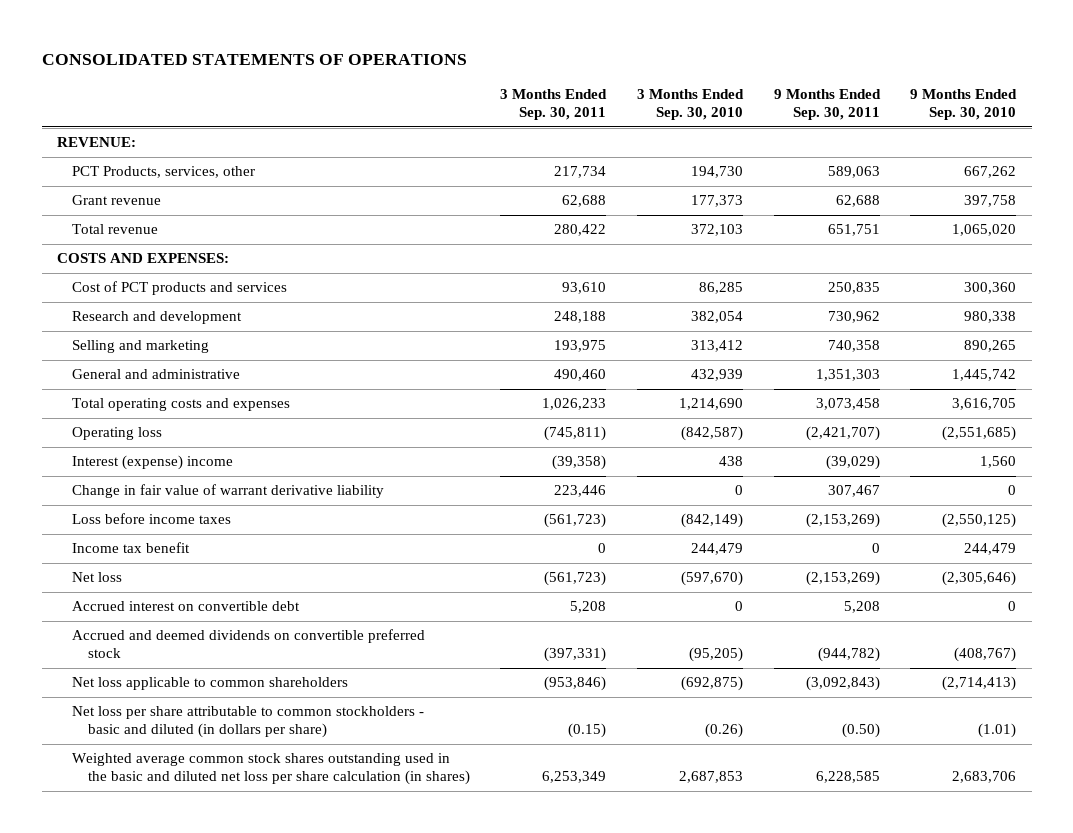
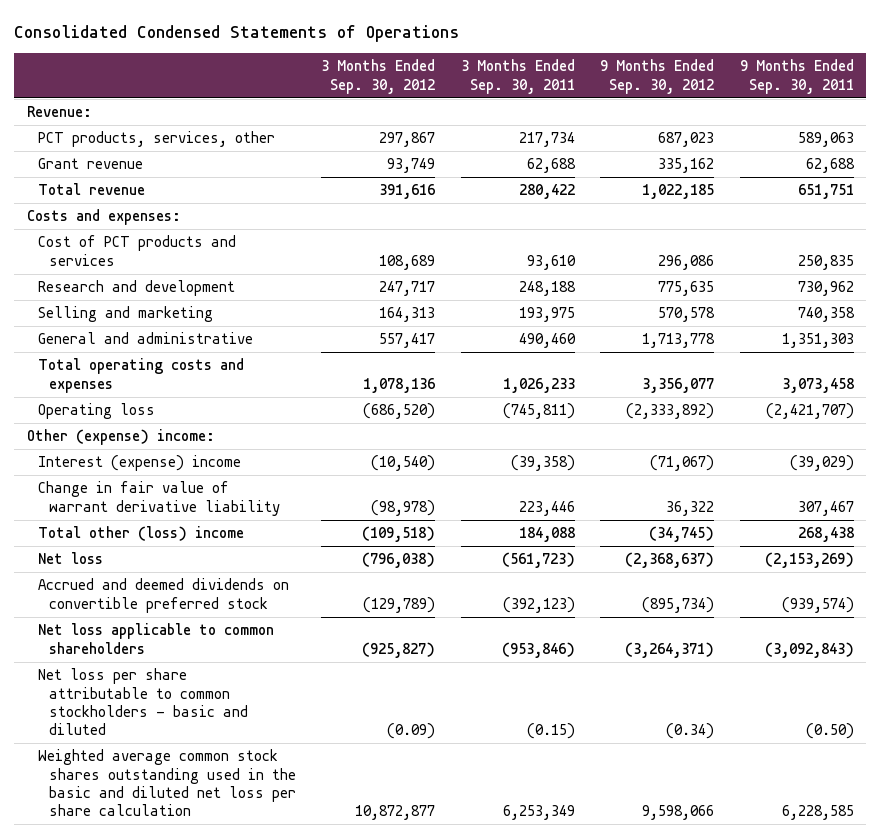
[41,54,467,66] CONSOLIDATED STATEMENTS OF OPERATIONS -> [14,24,460,42] Consolidated Condensed Statements of Operations
[636,89,744,121] 3 Months Ended Sep. 30, 2010 -> none
[910,89,1018,121] 9 Months Ended Sep. 30, 2010 -> none
none -> [321,59,436,94] 3 Months Ended Sep. 30, 2012
none -> [600,59,715,94] 9 Months Ended Sep. 30, 2012
[56,137,136,148] REVENUE: -> [26,106,92,118] Revenue:
[72,166,256,179] PCT Products, services, other -> [37,131,275,148] PCT products, services, other
[56,253,229,264] COSTS AND EXPENSES: -> [26,209,181,226] Costs and expenses:
none -> [26,429,215,446] Other (expense) income:
[72,513,232,525] Loss before income taxes -> none
[72,542,191,554] Income tax benefit -> none
none -> [37,526,244,542] Total other (loss) income
[72,601,301,612] Accrued interest on convertible debt -> none
[544,647,607,663] (397,331) -> [502,596,575,613] (392,123)
[817,647,880,663] (944,782) -> [781,596,854,613] (939,574)
[72,706,425,739] Net loss per share attributable to common stockholders - basic and diluted (in dollars per share) -> [37,668,248,735] Net loss per share attributable to common stockholders - basic and diluted
[72,753,470,786] Weighted average common stock shares outstanding used in the basic and diluted net loss per share calculation (in shares) -> [37,749,296,816] Weighted average common stock shares outstanding used in the basic and diluted net loss per share calculation

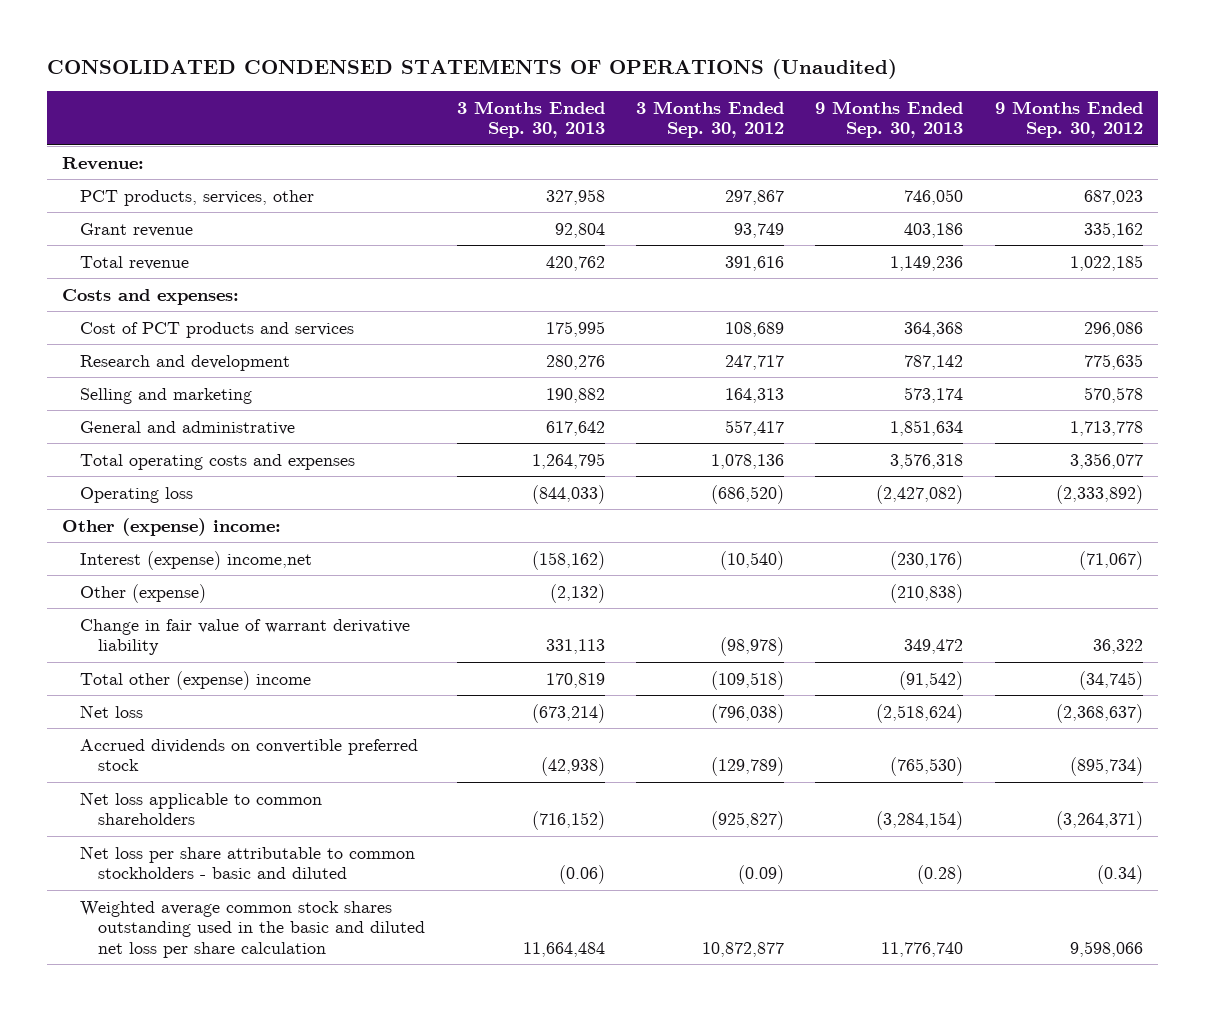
[14,24,460,42] Consolidated Condensed Statements of Operations -> [46,58,897,79] CONSOLIDATED CONDENSED STATEMENTS OF OPERATIONS (Unaudited)
[460,59,575,94] 3 Months Ended Sep. 30, 2011 -> none
[739,59,854,94] 9 Months Ended Sep. 30, 2011 -> none
none -> [456,100,605,139] 3 Months Ended Sep. 30, 2013
none -> [815,100,964,139] 9 Months Ended Sep. 30, 2013
[37,455,241,472] Interest (expense) income -> [80,550,313,570] Interest (expense) income,net
none -> [80,583,207,603] Other (expense)
[37,526,244,542] Total other (loss) income -> [80,670,312,690] Total other (expense) income
[37,578,289,613] Accrued and deemed dividends on convertible preferred stock -> [80,738,419,772] Accrued dividends on convertible preferred stock

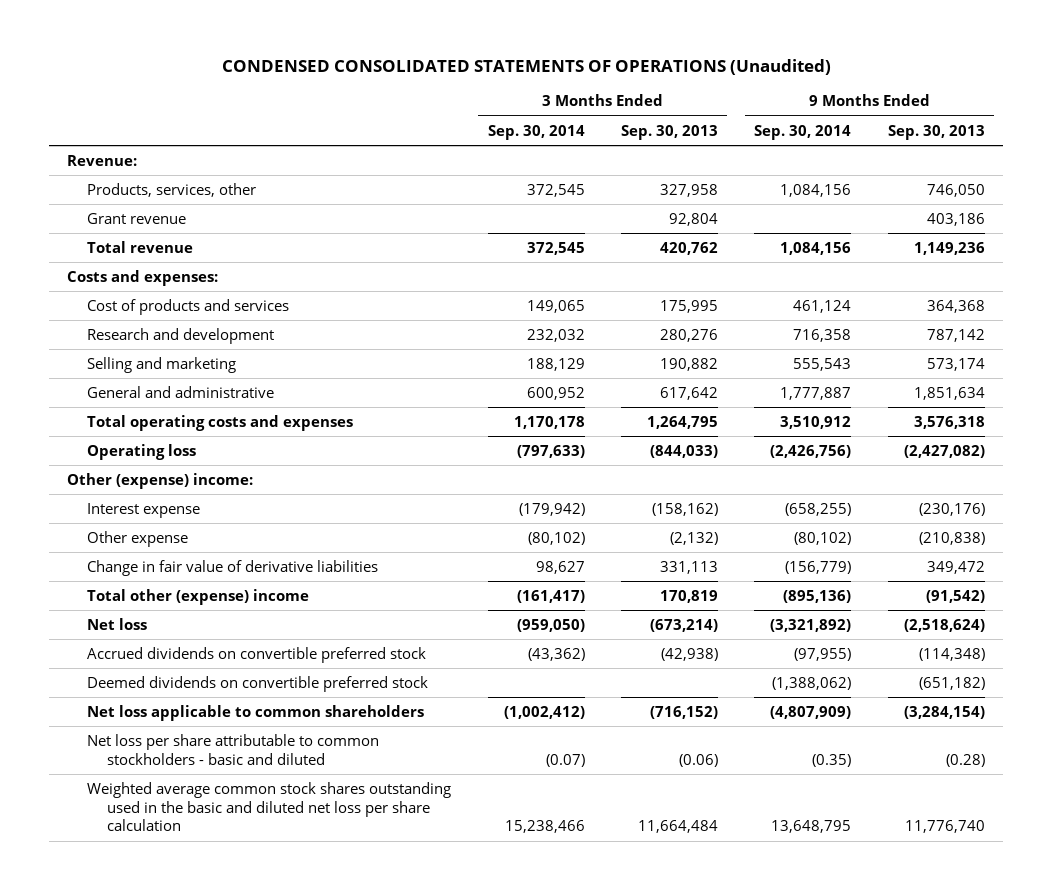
[46,58,897,79] CONSOLIDATED CONDENSED STATEMENTS OF OPERATIONS (Unaudited) -> [221,58,831,75] CONDENSED CONSOLIDATED STATEMENTS OF OPERATIONS (Unaudited)
[636,100,785,139] 3 Months Ended Sep. 30, 2012 -> none
[994,100,1143,139] 9 Months Ended Sep. 30, 2012 -> none
none -> [487,124,585,140] Sep. 30, 2014
none -> [754,124,852,140] Sep. 30, 2014
[80,189,315,206] PCT products, services, other -> [87,182,257,197] Products, services, other
[80,321,355,338] Cost of PCT products and services -> [87,298,290,315] Cost of products and services
[80,550,313,570] Interest (expense) income,net -> [87,502,201,518] Interest expense
[80,583,207,603] Other (expense) -> [87,530,189,547] Other expense
[80,618,411,656] Change in fair value of warrant derivative liability -> [87,559,379,576] Change in fair value of derivative liabilities
[890,757,964,777] (765,530) -> [918,647,985,661] (114,348)
none -> [87,675,429,692] Deemed dividends on convertible preferred stock

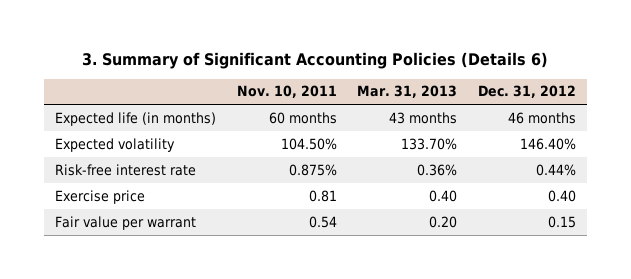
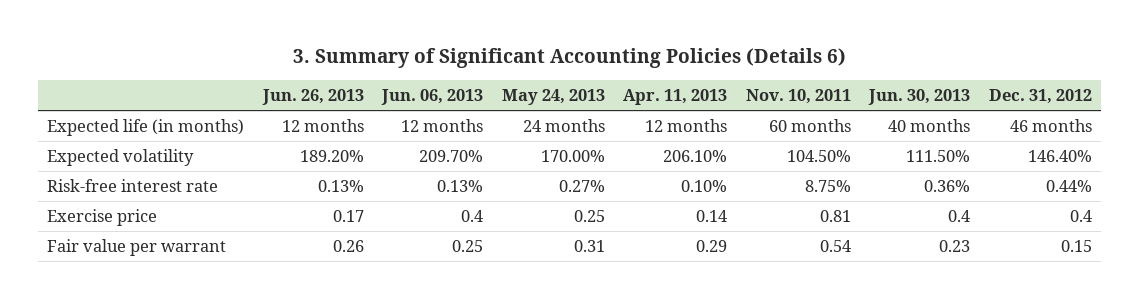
[357,85,458,99] Mar. 31, 2013 -> none
none -> [261,88,364,105] Jun. 26, 2013
none -> [381,88,484,105] Jun. 06, 2013
none -> [501,88,605,105] May 24, 2013
none -> [623,88,728,105] Apr. 11, 2013
none -> [868,88,971,105] Jun. 30, 2013
[288,163,337,176] 0.875% -> [804,180,851,193] 8.75%
[548,189,577,202] 0.40 -> [1069,210,1092,223] 0.4

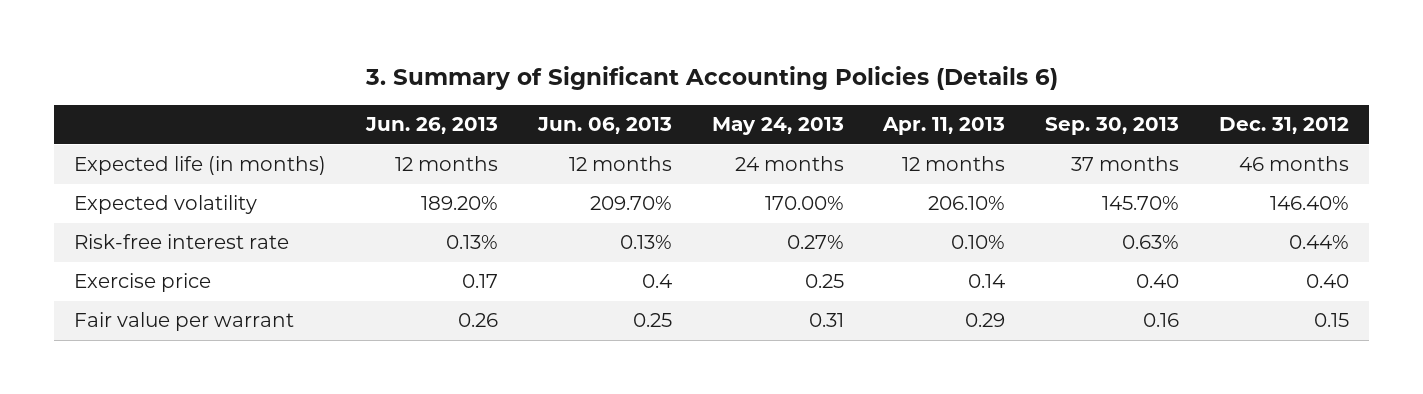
[745,88,851,104] Nov. 10, 2011 -> none
[868,88,971,105] Jun. 30, 2013 -> none
none -> [1045,117,1180,136] Sep. 30, 2013
[1069,210,1092,223] 0.4 -> [1306,274,1350,289] 0.40

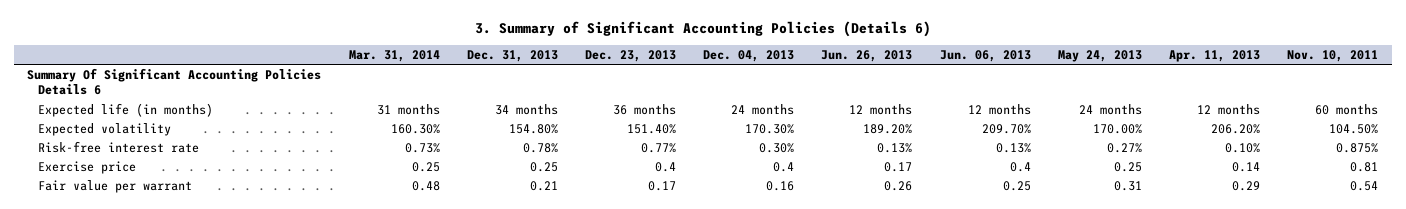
[1045,117,1180,136] Sep. 30, 2013 -> none
[1219,117,1350,135] Dec. 31, 2012 -> none
none -> [348,50,440,63] Mar. 31, 2014
none -> [466,50,558,63] Dec. 31, 2013
none -> [584,50,676,63] Dec. 23, 2013
none -> [703,50,795,63] Dec. 04, 2013
none -> [1287,50,1379,63] Nov. 10, 2011
none -> [27,67,322,96] Summary Of Significant Accounting Policies Details 6
[928,196,1006,211] 206.10% -> [1211,123,1261,134] 206.20%

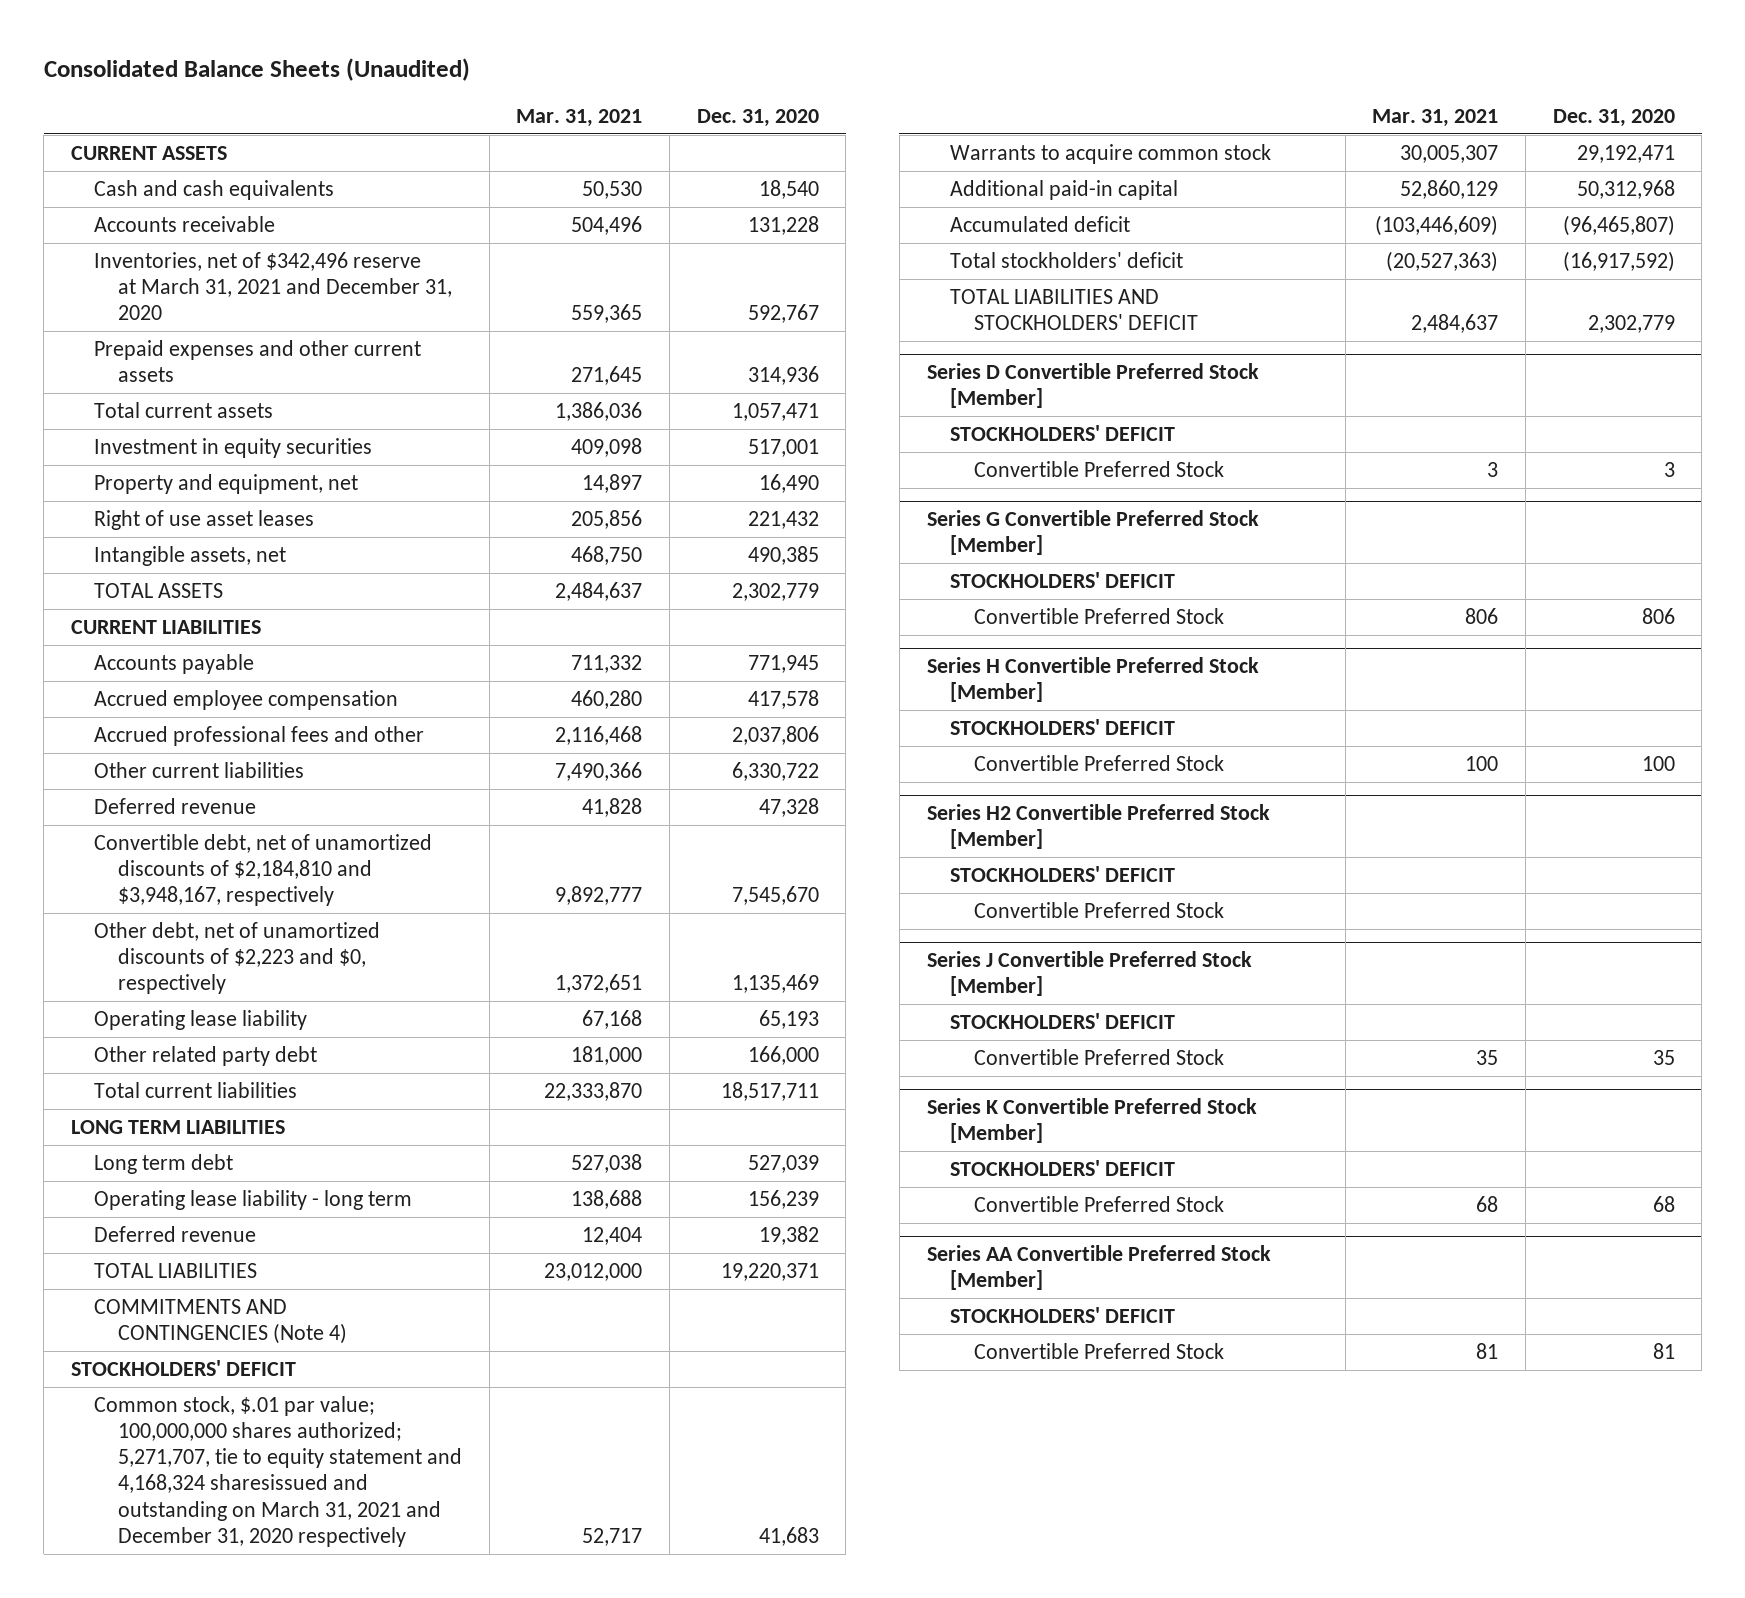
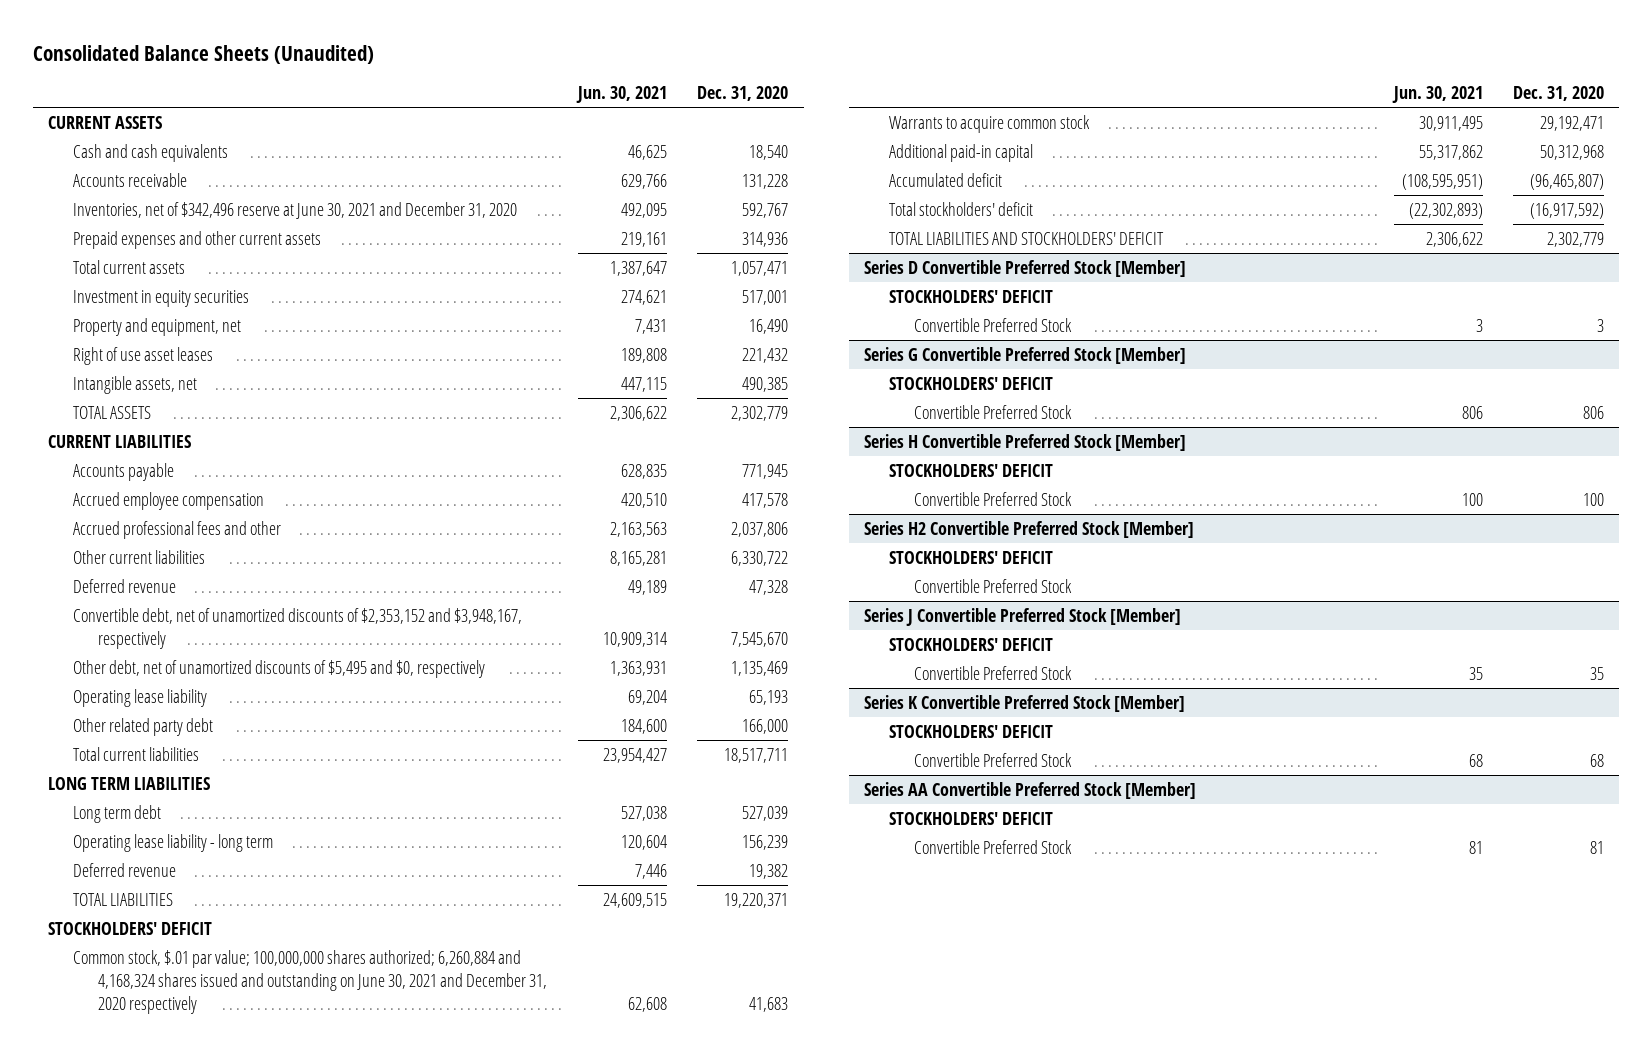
[516,109,643,128] Mar. 31, 2021 -> none
none -> [575,86,667,104] Jun. 30, 2021
[94,251,453,321] Inventories, net of $342,496 reserve at March 31, 2021 and December 31, 2020 -> [73,201,518,219] Inventories, net of $342,496 reserve at June 30, 2021 and December 31, 2020
[94,833,433,907] Convertible debt, net of unamortized discounts of $2,184,810 and $3,948,167, respectively -> [73,607,523,649] Convertible debt, net of unamortized discounts of $2,353,152 and $3,948,167, respectively
[94,921,381,995] Other debt, net of unamortized discounts of $2,223 and $0, respectively -> [73,659,486,678] Other debt, net of unamortized discounts of $5,495 and $0, respectively
[94,1298,348,1344] COMMITMENTS AND CONTINGENCIES (Note 4) -> none
[94,1395,463,1547] Common stock, $.01 par value; 100,000,000 shares authorized; 5,271,707, tie to equity statement and 4,168,324 sharesissued and outstanding on March 31, 2021 and December 31, 2020 respectively -> [73,949,548,1014] Common stock, $.01 par value; 100,000,000 shares authorized; 6,260,884 and 4,168,324 shares issued and outstanding on June 30, 2021 and December 31, 2020 respectively

